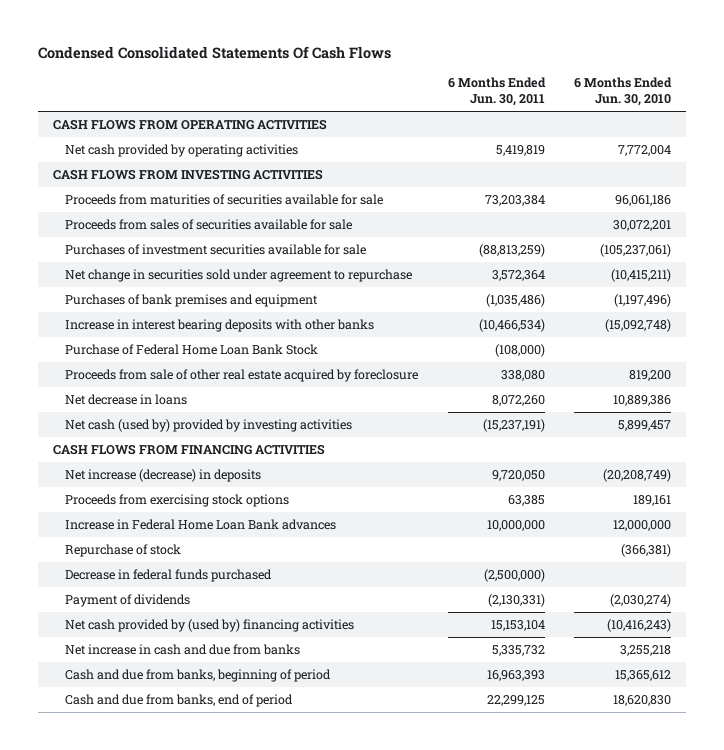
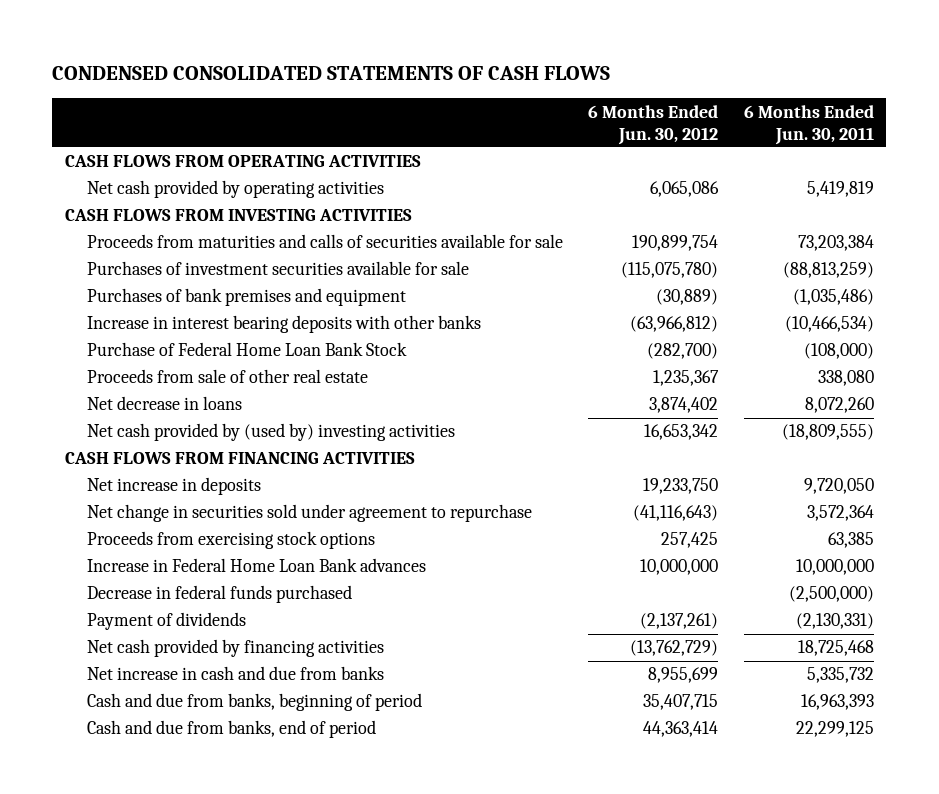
[38,45,392,59] Condensed Consolidated Statements Of Cash Flows -> [52,66,611,81] CONDENSED CONSOLIDATED STATEMENTS OF CASH FLOWS
[574,77,673,107] 6 Months Ended Jun. 30, 2010 -> none
none -> [588,104,719,145] 6 Months Ended Jun. 30, 2012
[64,218,352,230] Proceeds from sales of securities available for sale -> none
[64,193,383,205] Proceeds from maturities of securities available for sale -> [86,234,563,249] Proceeds from maturities and calls of securities available for sale
[64,368,418,382] Proceeds from sale of other real estate acquired by foreclosure -> [86,369,368,384] Proceeds from sale of other real estate
[64,418,352,432] Net cash (used by) provided by investing activities -> [86,423,455,442] Net cash provided by (used by) investing activities
[482,418,545,432] (15,237,191) -> [781,424,874,441] (18,809,555)
[64,468,261,482] Net increase (decrease) in deposits -> [86,477,261,496] Net increase in deposits
[64,268,412,282] Net change in securities sold under agreement to repurchase -> [86,504,532,523] Net change in securities sold under agreement to repurchase
[64,543,181,557] Repurchase of stock -> none
[64,618,354,632] Net cash provided by (used by) financing activities -> [86,639,384,658] Net cash provided by financing activities
[490,619,545,631] 15,153,104 -> [797,640,874,657] 18,725,468

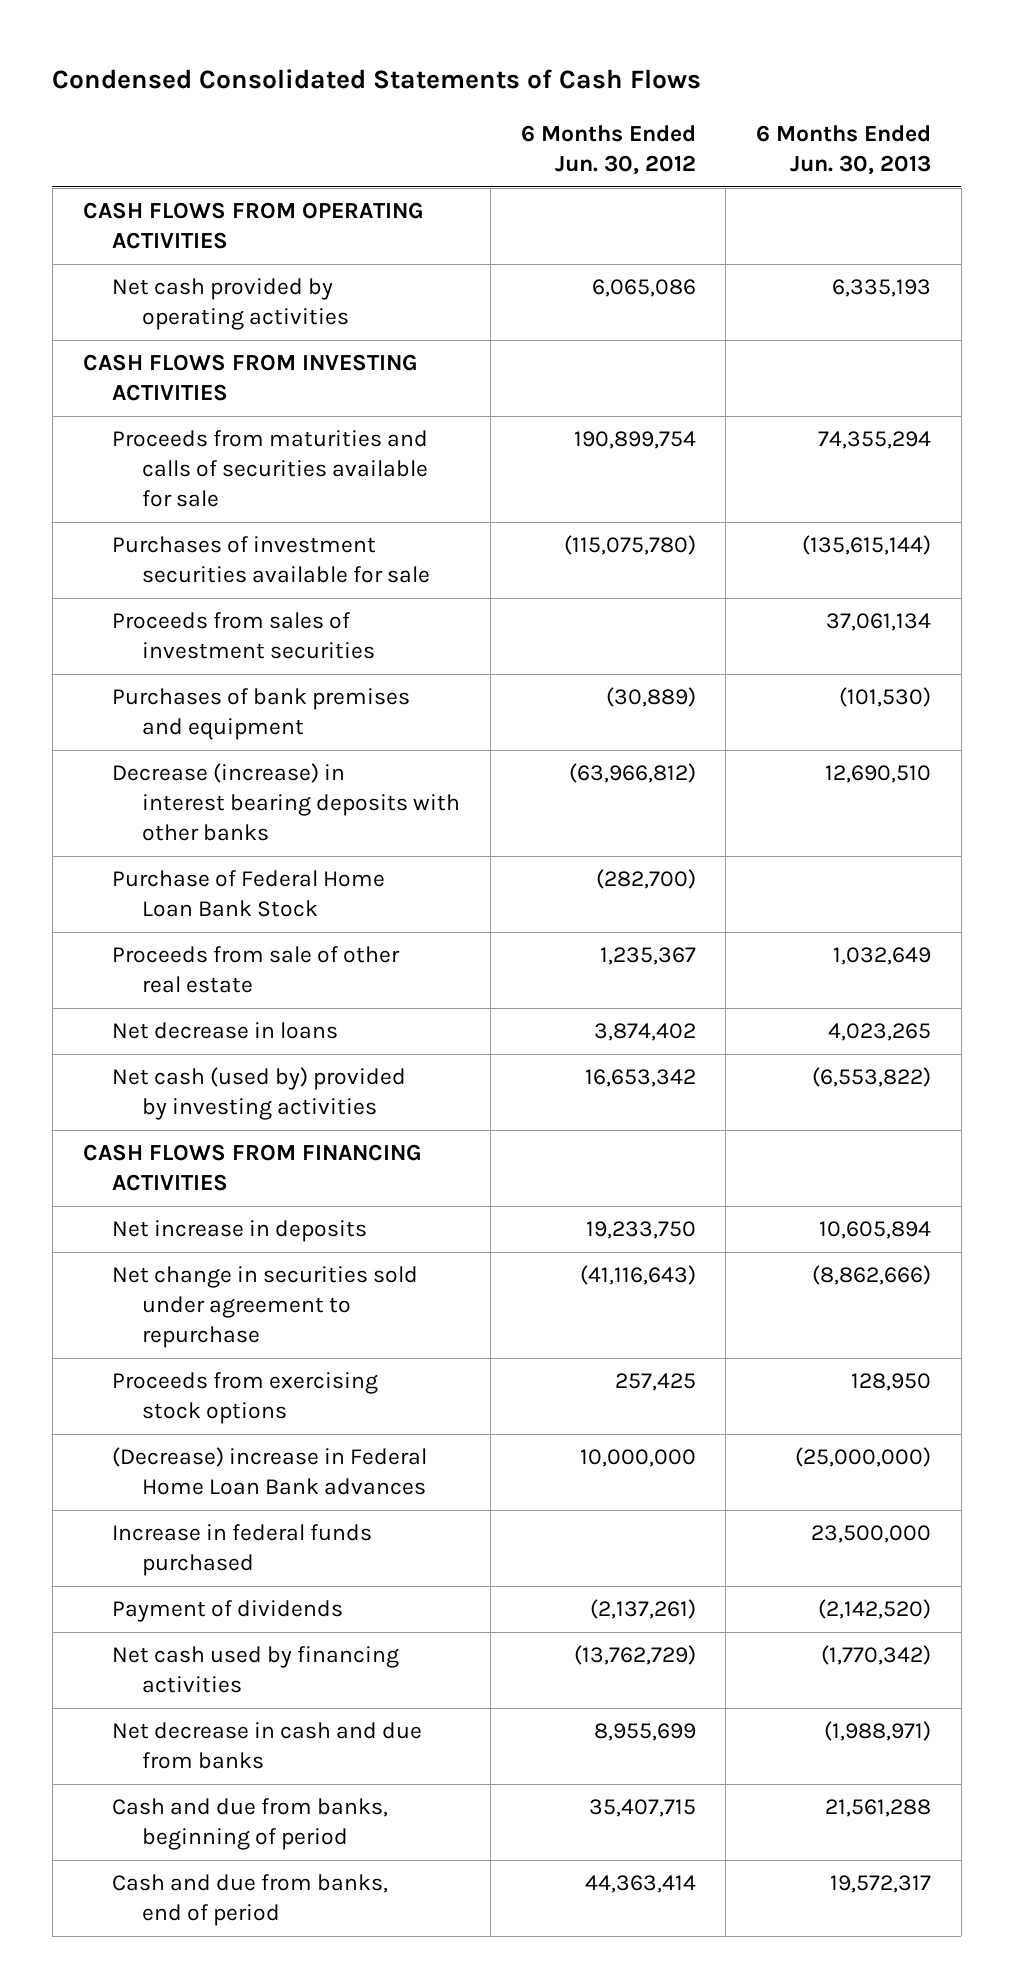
[52,66,611,81] CONDENSED CONSOLIDATED STATEMENTS OF CASH FLOWS -> [52,68,702,89] Condensed Consolidated Statements of Cash Flows
[743,104,874,145] 6 Months Ended Jun. 30, 2011 -> none
none -> [756,125,932,175] 6 Months Ended Jun. 30, 2013
none -> [112,612,375,659] Proceeds from sales of investment securities
[86,315,481,334] Increase in interest bearing deposits with other banks -> [112,763,460,841] Decrease (increase) in interest bearing deposits with other banks
[86,423,455,442] Net cash provided by (used by) investing activities -> [112,1067,407,1120] Net cash (used by) provided by investing activities
[86,558,426,573] Increase in Federal Home Loan Bank advances -> [112,1447,428,1495] (Decrease) increase in Federal Home Loan Bank advances
[86,585,352,604] Decrease in federal funds purchased -> [112,1524,373,1576] Increase in federal funds purchased
[86,639,384,658] Net cash provided by financing activities -> [112,1646,400,1693] Net cash used by financing activities
[86,666,384,681] Net increase in cash and due from banks -> [112,1722,423,1769] Net decrease in cash and due from banks

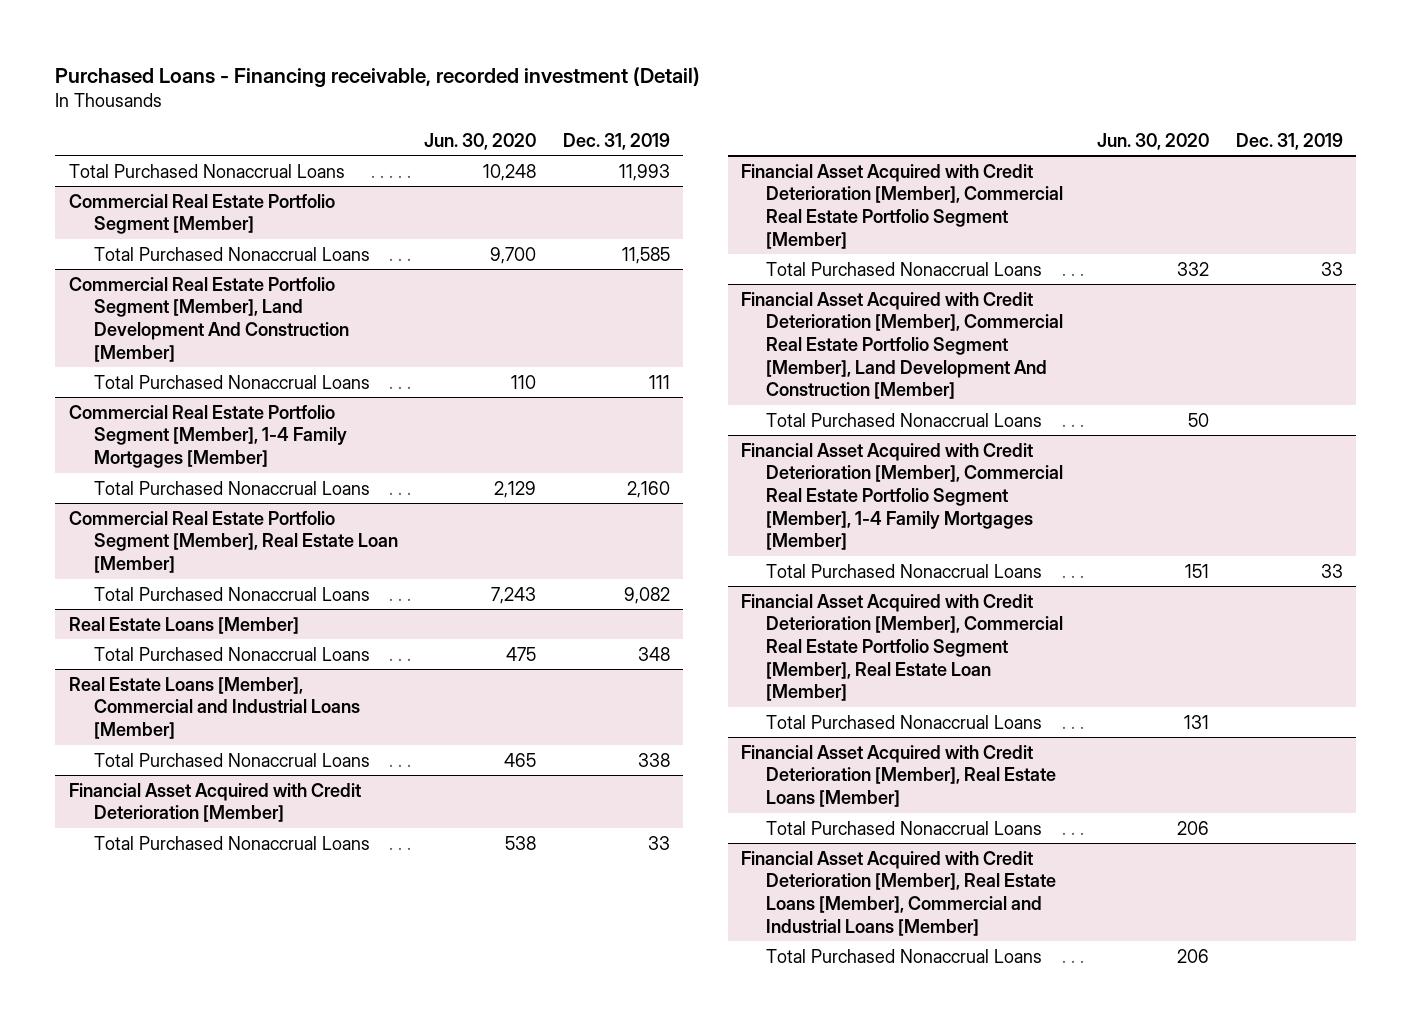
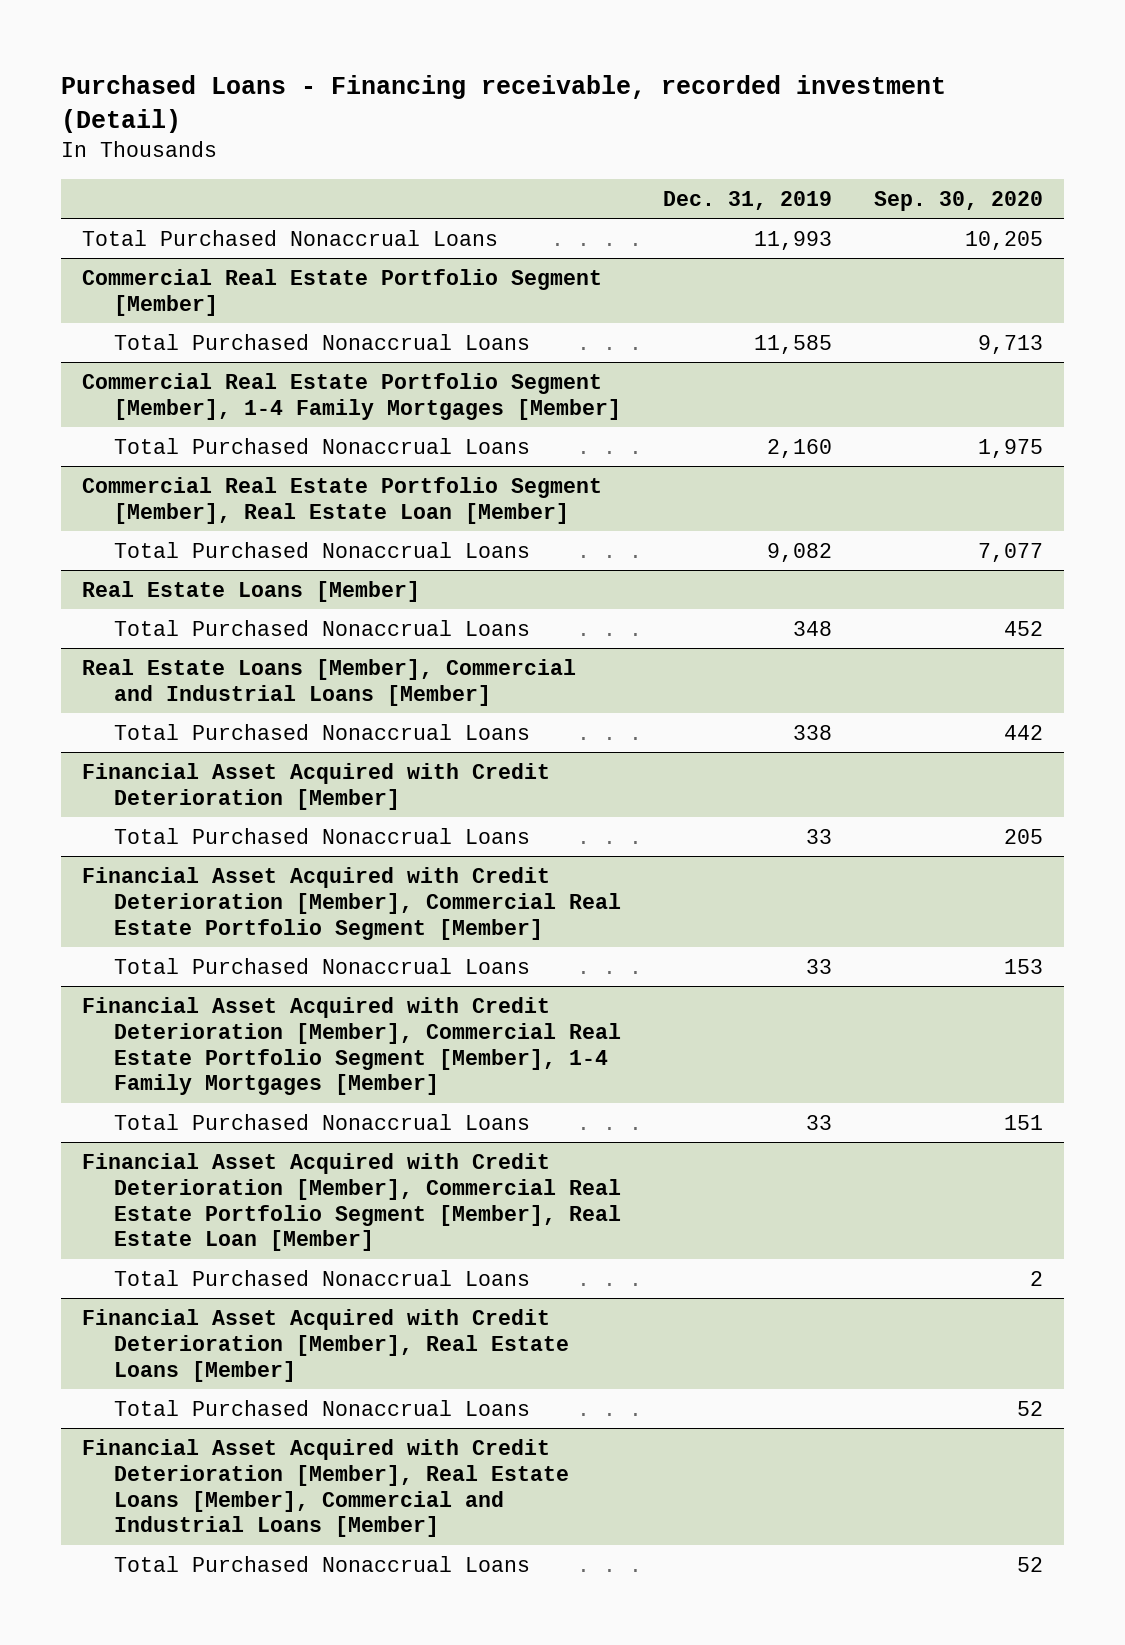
[424,132,537,150] Jun. 30, 2020 -> none
none -> [874,190,1044,211] Sep. 30, 2020
[68,276,349,362] Commercial Real Estate Portfolio Segment [Member], Land Development And Construction [Member] -> none
[93,374,370,389] Total Purchased Nonaccrual Loans -> none
[741,291,1064,400] Financial Asset Acquired with Credit Deterioration [Member], Commercial Real Estate Portfolio Segment [Member], Land Development And Construction [Member] -> none
[766,412,1043,427] Total Purchased Nonaccrual Loans -> none

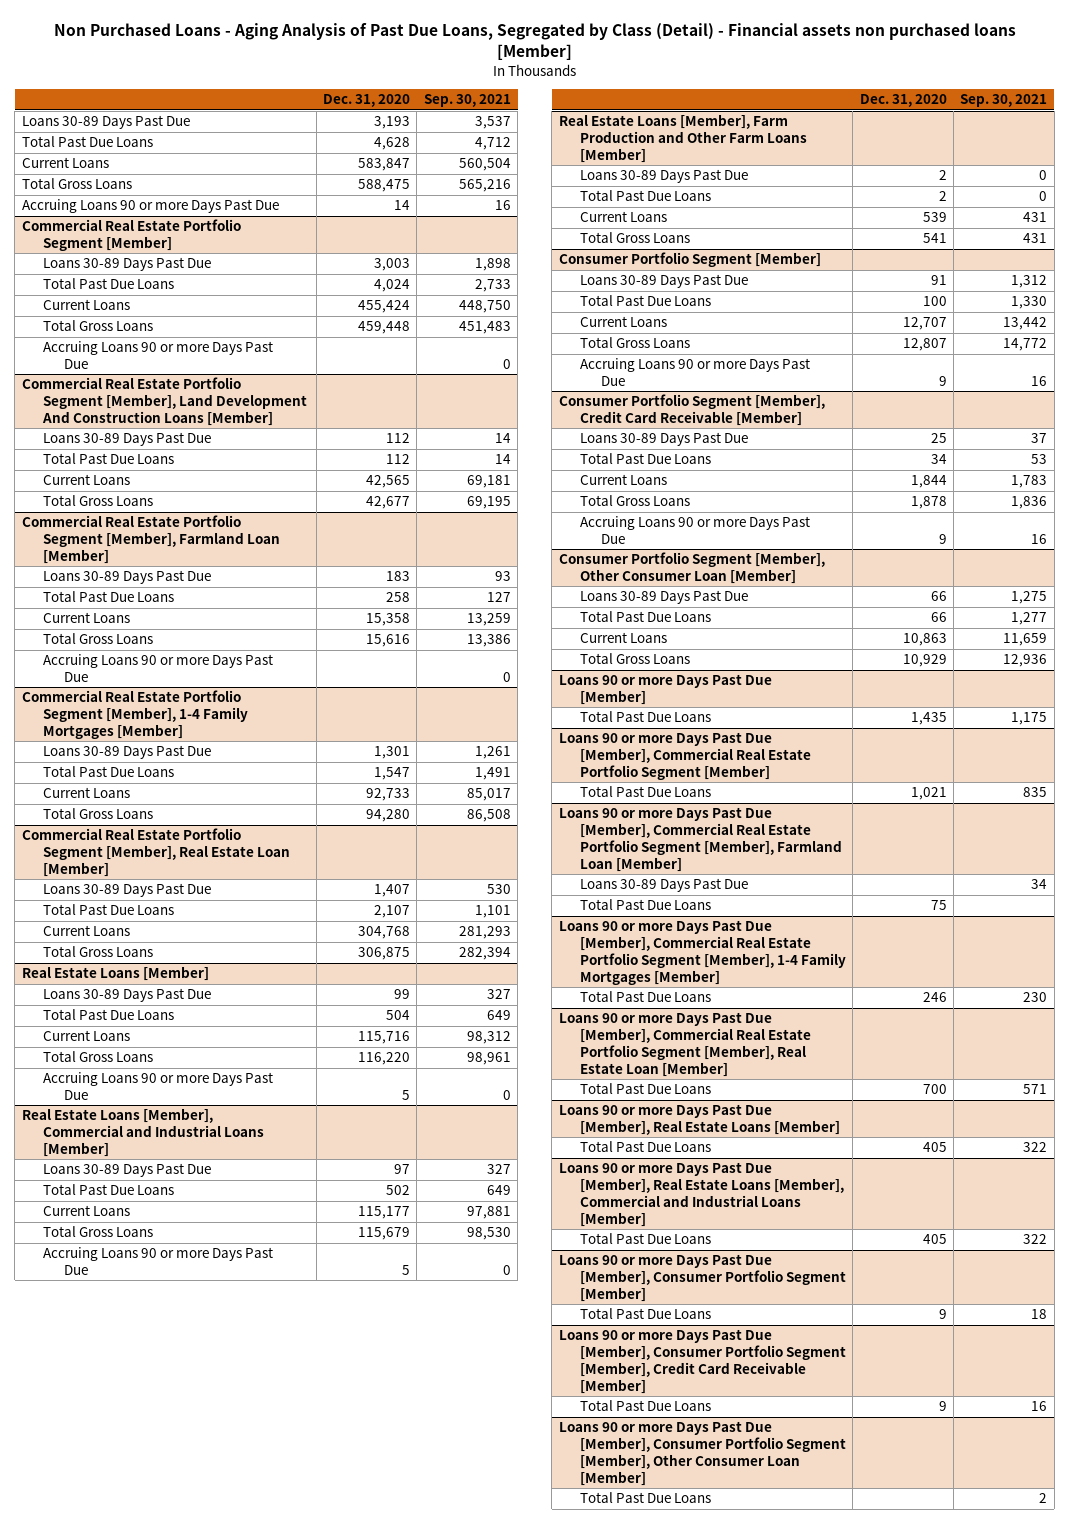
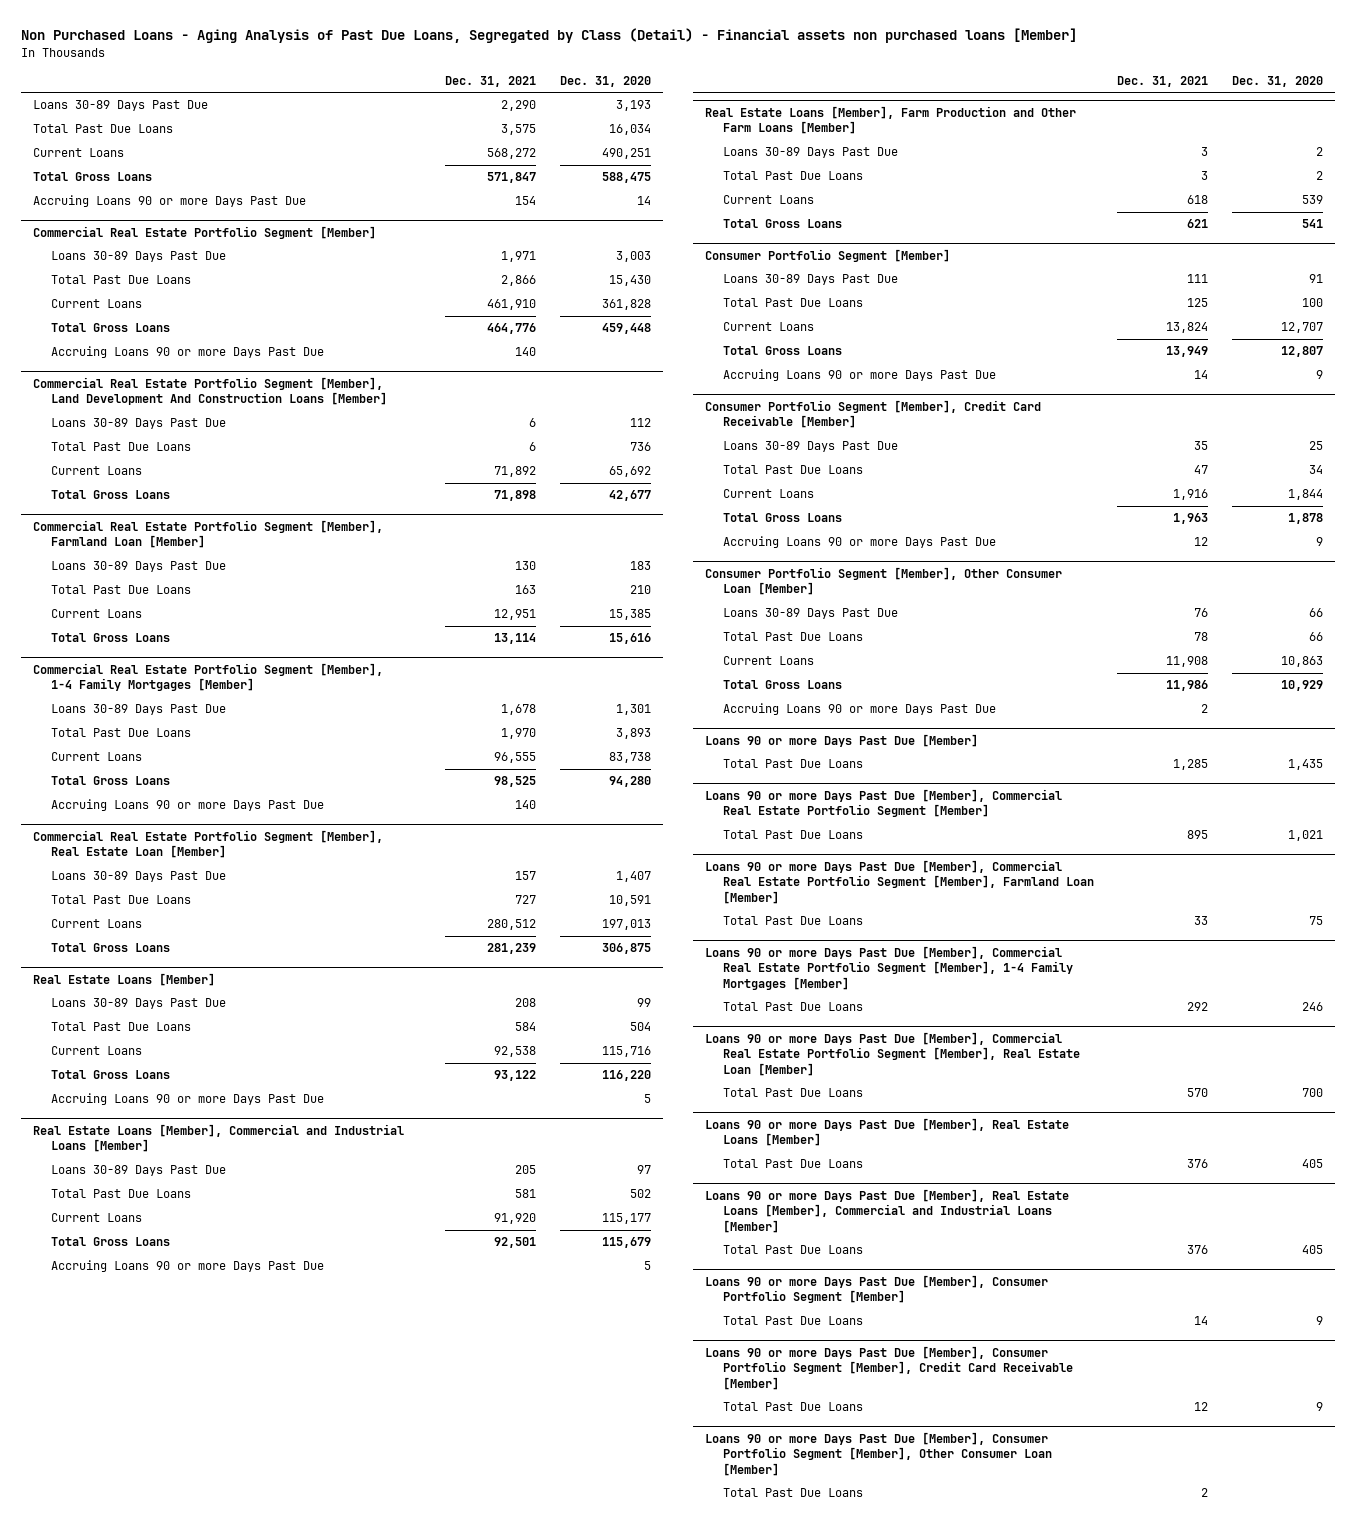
[423,94,511,108] Sep. 30, 2021 -> none
none -> [445,75,537,87] Dec. 31, 2021
[373,137,410,151] 4,628 -> [608,124,651,136] 16,034
[357,158,410,172] 583,847 -> [601,148,651,160] 490,251
[373,279,410,293] 4,024 -> [608,275,651,287] 15,430
[357,300,410,314] 455,424 -> [601,299,651,311] 361,828
[385,454,410,465] 112 -> [629,442,651,452] 736
[365,475,410,489] 42,565 -> [608,466,651,478] 65,692
[385,592,410,603] 258 -> [629,585,651,595] 210
[365,613,410,627] 15,358 -> [608,609,651,621] 15,385
[43,654,274,683] Accruing Loans 90 or more Days Past Due -> none
[373,767,410,781] 1,547 -> [615,728,651,740] 3,893
[365,788,410,802] 92,733 -> [608,752,651,764] 83,738
none -> [50,799,324,812] Accruing Loans 90 or more Days Past Due
[373,905,410,919] 2,107 -> [608,895,651,907] 10,591
[357,926,410,940] 304,768 -> [601,919,651,931] 197,013
none -> [722,703,996,716] Accruing Loans 90 or more Days Past Due
[579,878,748,893] Loans 30-89 Days Past Due -> none

